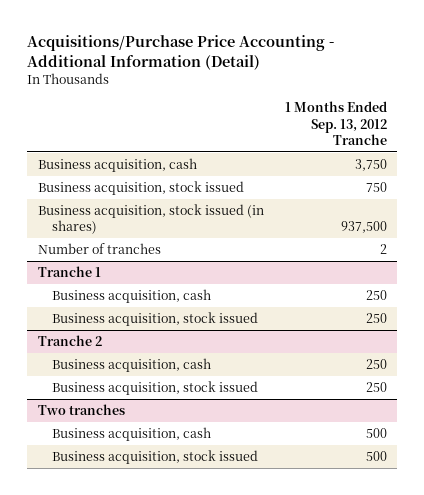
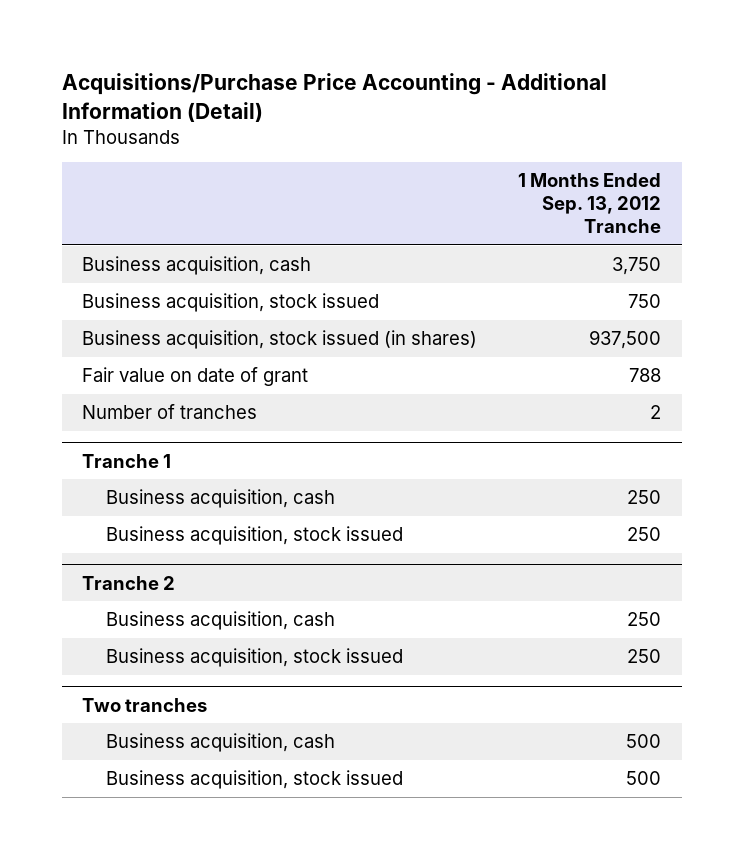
none -> [82,367,309,387] Fair value on date of grant

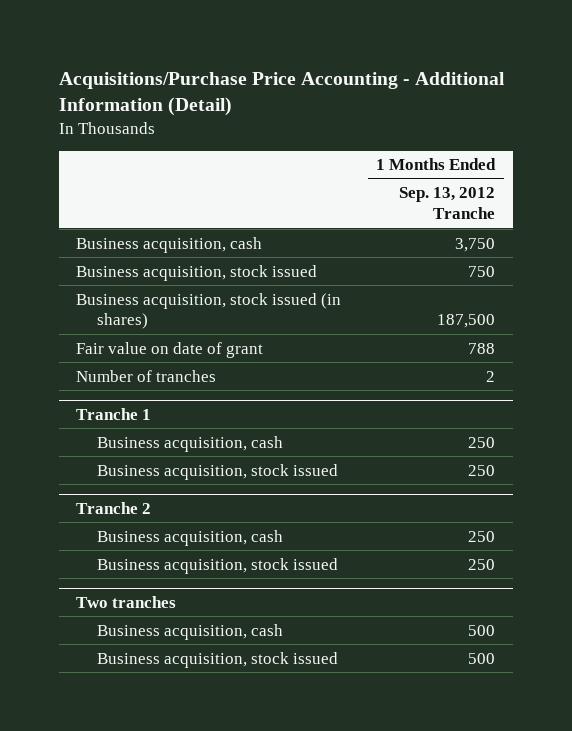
[589,330,662,350] 937,500 -> [437,314,496,329] 187,500

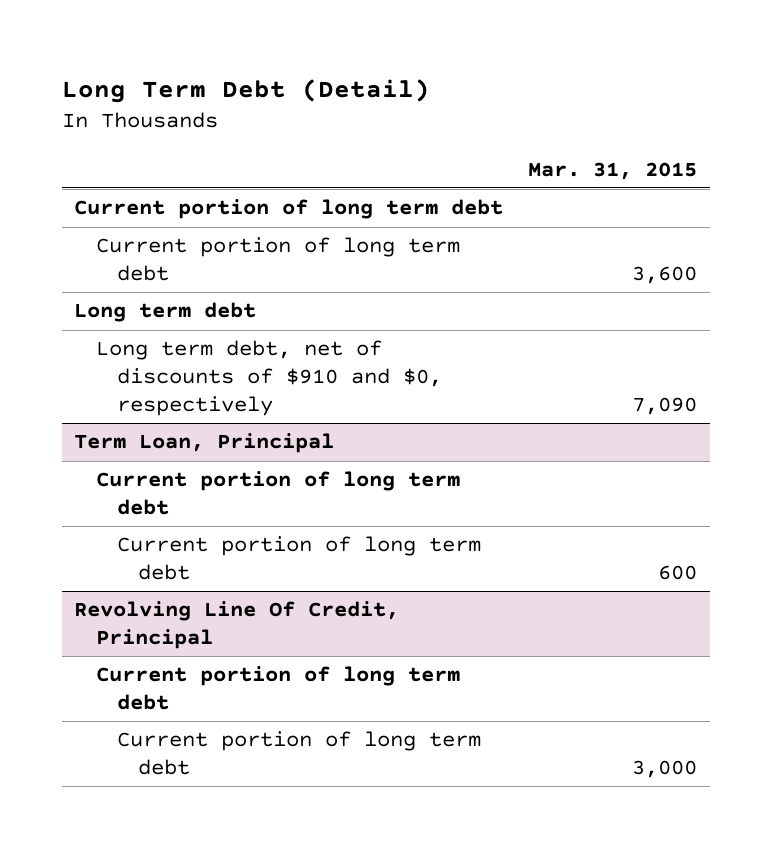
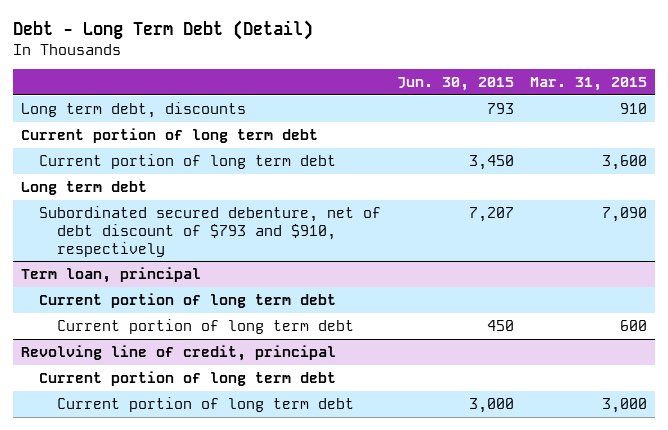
[61,78,430,103] Long Term Debt (Detail) -> [13,20,314,41] Debt - Long Term Debt (Detail)
none -> [396,76,514,91] Jun. 30, 2015
none -> [21,101,247,118] Long term debt, discounts
[95,340,442,416] Long term debt, net of discounts of $910 and $0, respectively -> [38,205,381,257] Subordinated secured debenture, net of debt discount of $793 and $910, respectively
[74,433,335,454] Term Loan, Principal -> [21,266,202,283] Term loan, principal
[74,601,400,650] Revolving Line Of Credit, Principal -> [21,344,337,361] Revolving line of credit, principal

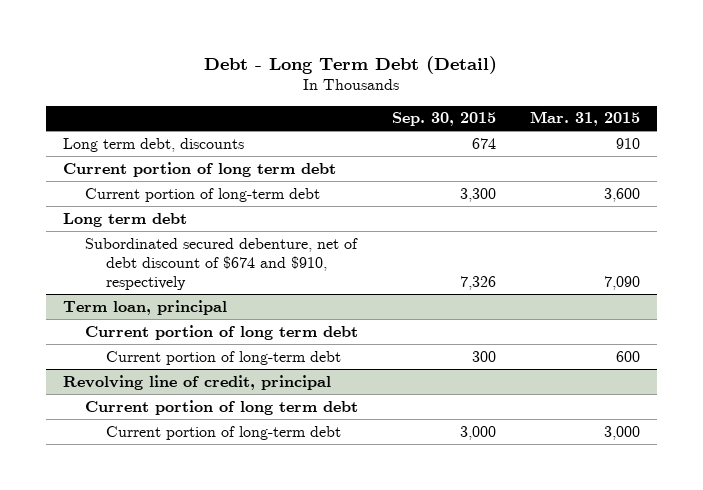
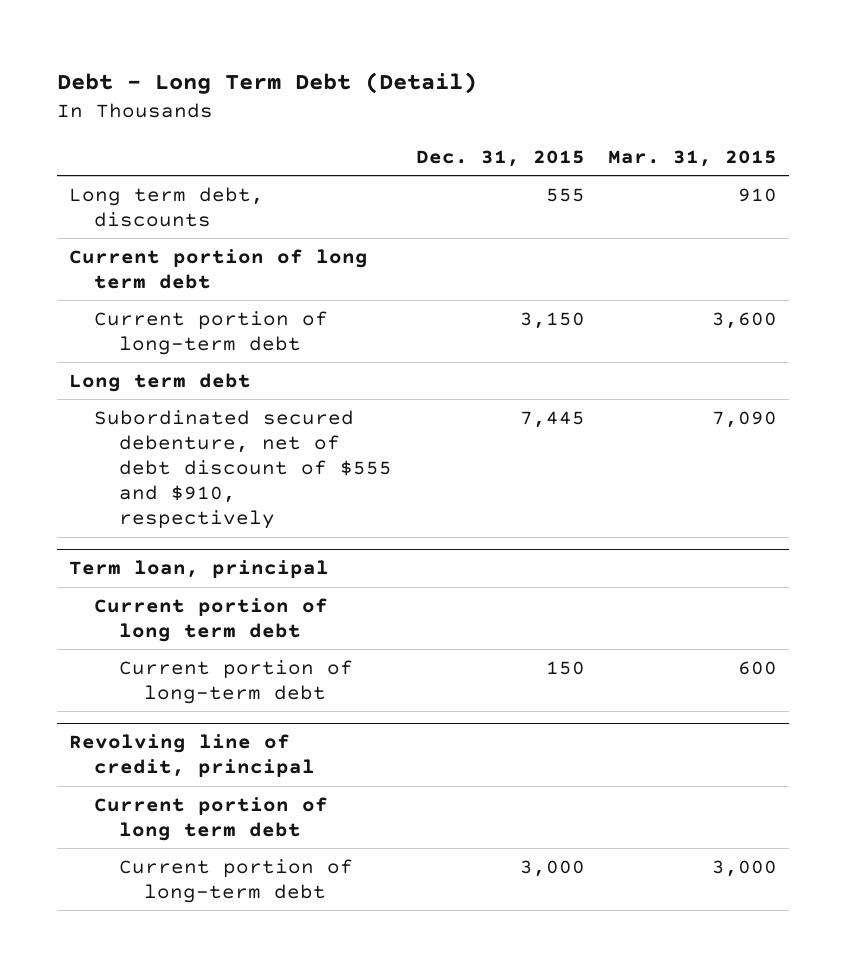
[391,112,496,127] Sep. 30, 2015 -> none
none -> [415,149,585,167] Dec. 31, 2015
[84,237,358,291] Subordinated secured debenture, net of debt discount of $674 and $910, respectively -> [93,409,393,530] Subordinated secured debenture, net of debt discount of $555 and $910, respectively

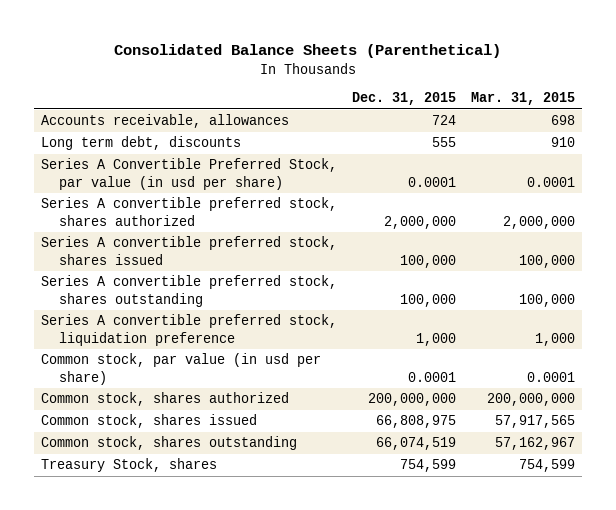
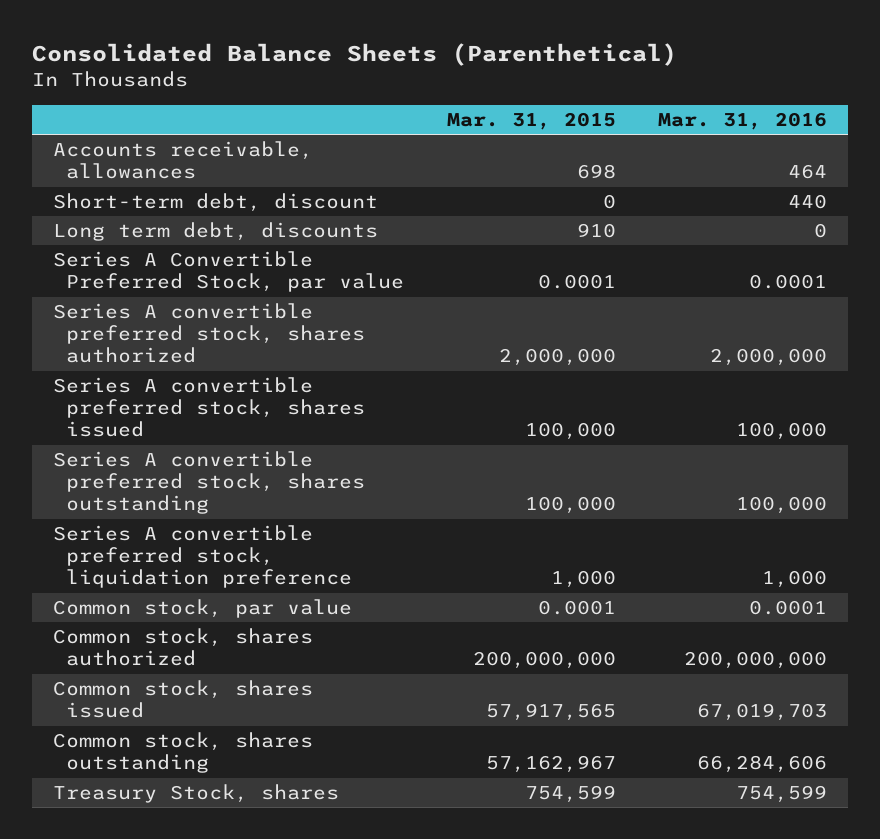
[351,92,456,106] Dec. 31, 2015 -> none
none -> [657,112,827,131] Mar. 31, 2016
none -> [52,193,378,213] Short-term debt, discount
[41,158,338,190] Series A Convertible Preferred Stock, par value (in usd per share) -> [52,251,405,293] Series A Convertible Preferred Stock, par value
[41,353,322,385] Common stock, par value (in usd per share) -> [52,599,352,619] Common stock, par value

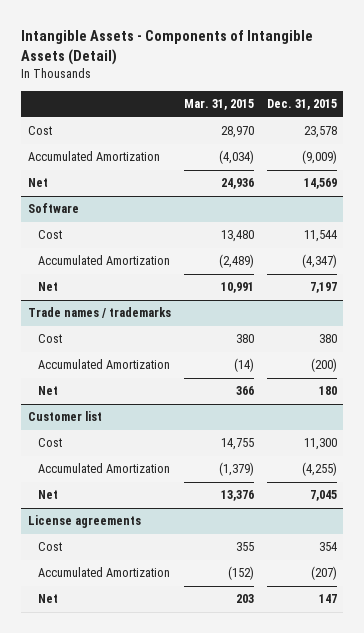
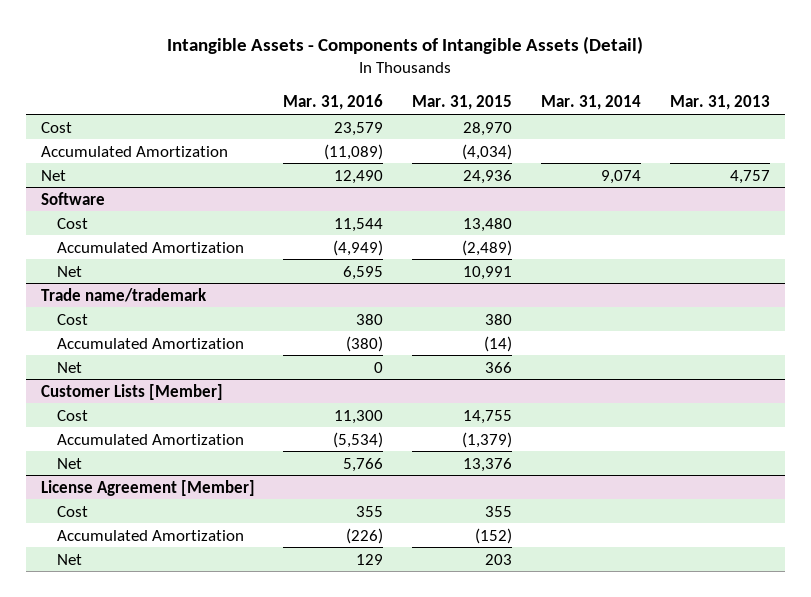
[266,99,337,111] Dec. 31, 2015 -> none
none -> [283,94,384,111] Mar. 31, 2016
none -> [541,95,642,111] Mar. 31, 2014
none -> [670,95,771,111] Mar. 31, 2013
[27,307,171,319] Trade names / trademarks -> [40,287,207,302] Trade name/trademark
[27,411,102,422] Customer list -> [40,383,223,400] Customer Lists [Member]
[27,515,141,529] License agreements -> [40,479,255,496] License Agreement [Member]

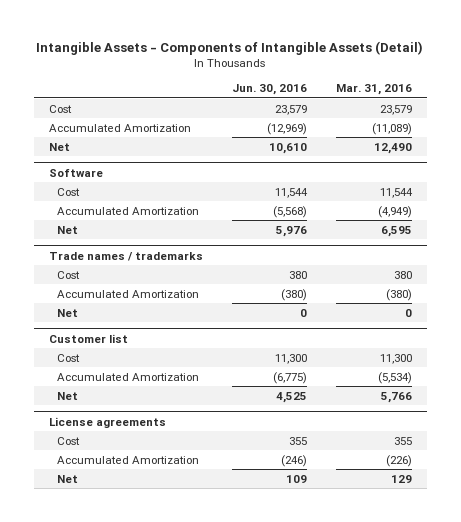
[412,95,513,111] Mar. 31, 2015 -> none
[541,95,642,111] Mar. 31, 2014 -> none
[670,95,771,111] Mar. 31, 2013 -> none
none -> [231,84,307,96] Jun. 30, 2016
[40,287,207,302] Trade name/trademark -> [48,251,203,261] Trade names / trademarks
[40,383,223,400] Customer Lists [Member] -> [48,333,128,343] Customer list
[40,479,255,496] License Agreement [Member] -> [48,416,166,428] License agreements

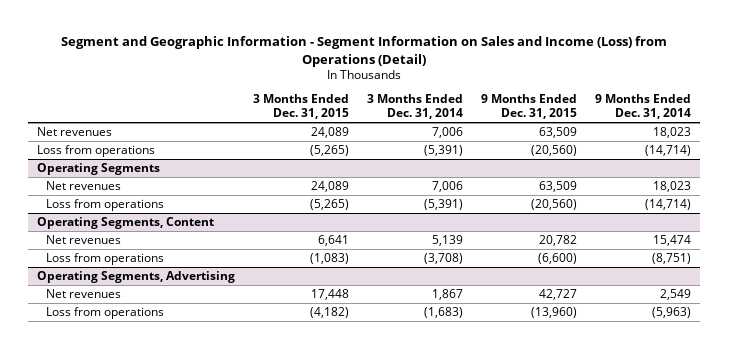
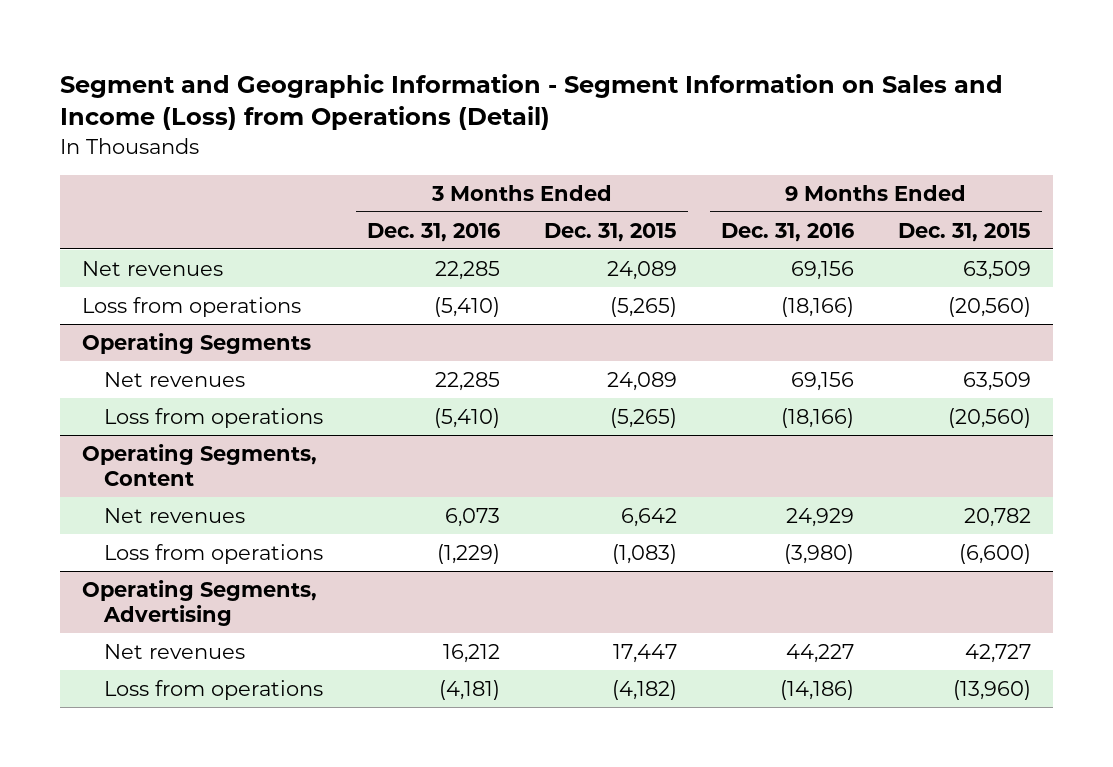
[367,94,464,120] 3 Months Ended Dec. 31, 2014 -> none
[595,94,692,120] 9 Months Ended Dec. 31, 2014 -> none
none -> [367,222,501,242] Dec. 31, 2016
none -> [720,222,854,242] Dec. 31, 2016
[318,235,350,247] 6,641 -> [621,507,678,527] 6,642
[311,289,350,301] 17,448 -> [613,643,678,663] 17,447

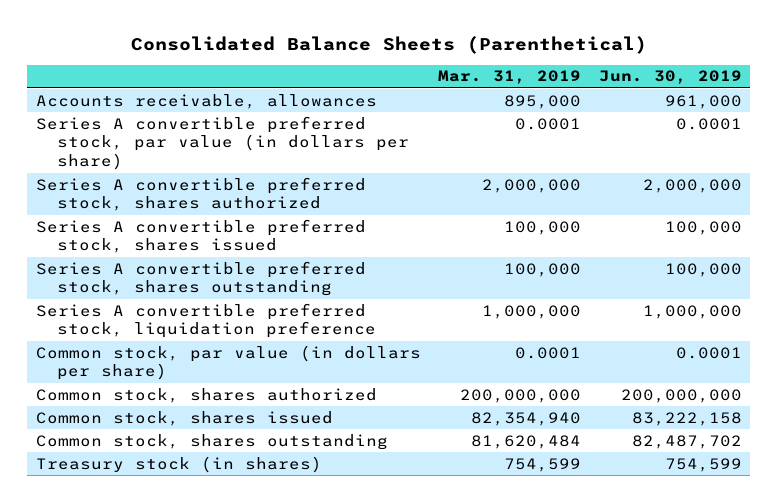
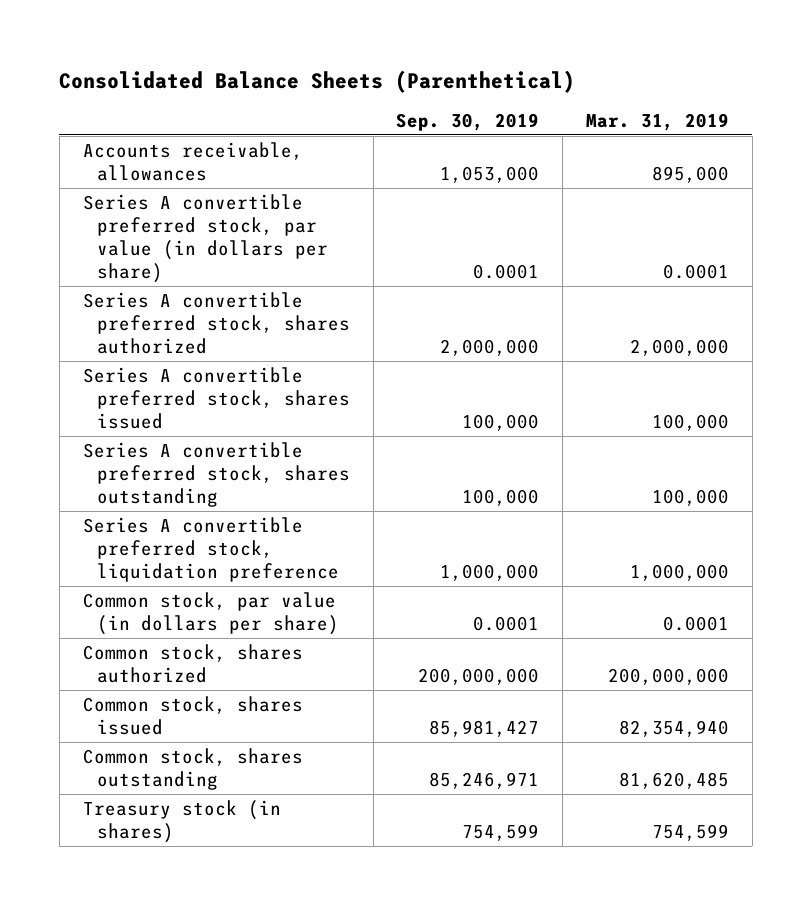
[598,70,742,85] Jun. 30, 2019 -> none
none -> [396,112,540,131] Sep. 30, 2019
[471,434,582,449] 81,620,484 -> [619,771,730,789] 81,620,485

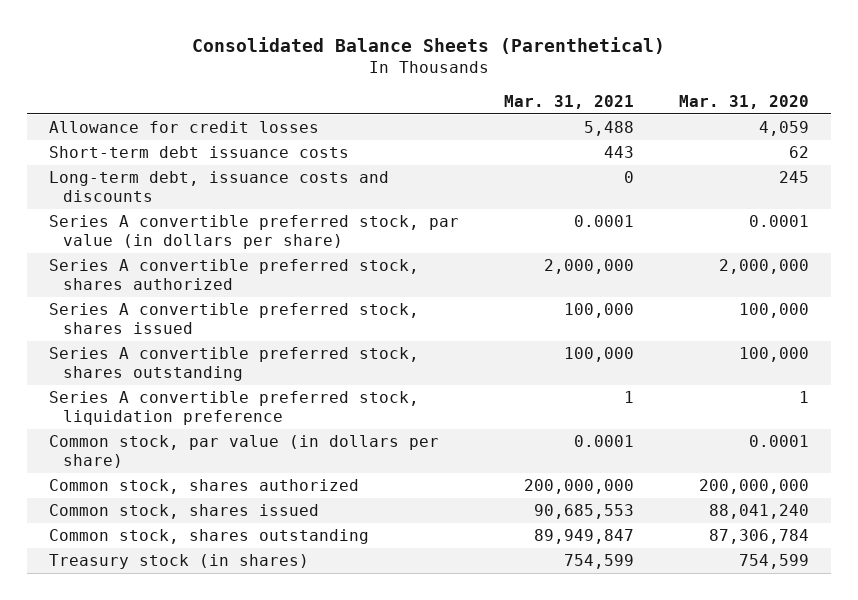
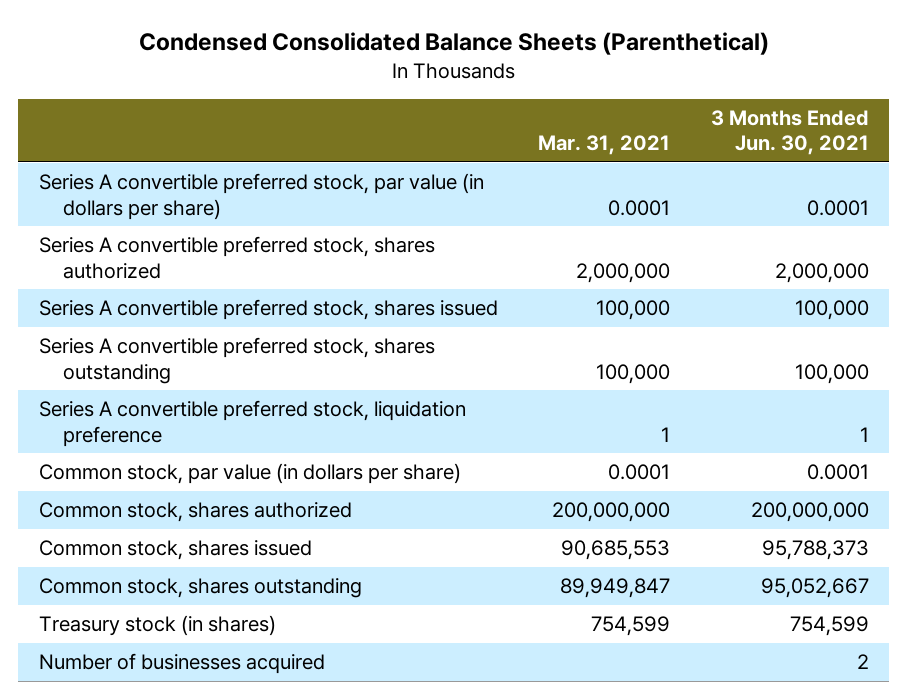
[192,36,666,54] Consolidated Balance Sheets (Parenthetical) -> [138,32,769,56] Condensed Consolidated Balance Sheets (Parenthetical)
[678,94,809,109] Mar. 31, 2020 -> none
none -> [710,109,869,156] 3 Months Ended Jun. 30, 2021
[49,121,320,134] Allowance for credit losses -> none
[49,146,350,159] Short-term debt issuance costs -> none
[49,171,390,203] Long-term debt, issuance costs and discounts -> none
none -> [38,653,325,675] Number of businesses acquired

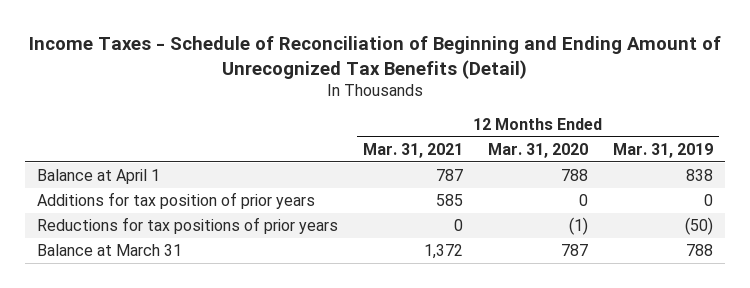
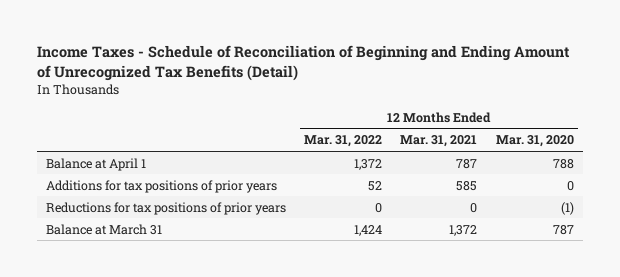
[612,142,713,158] Mar. 31, 2019 -> none
none -> [304,135,383,148] Mar. 31, 2022
[37,192,316,210] Additions for tax position of prior years -> [46,179,278,193] Additions for tax positions of prior years

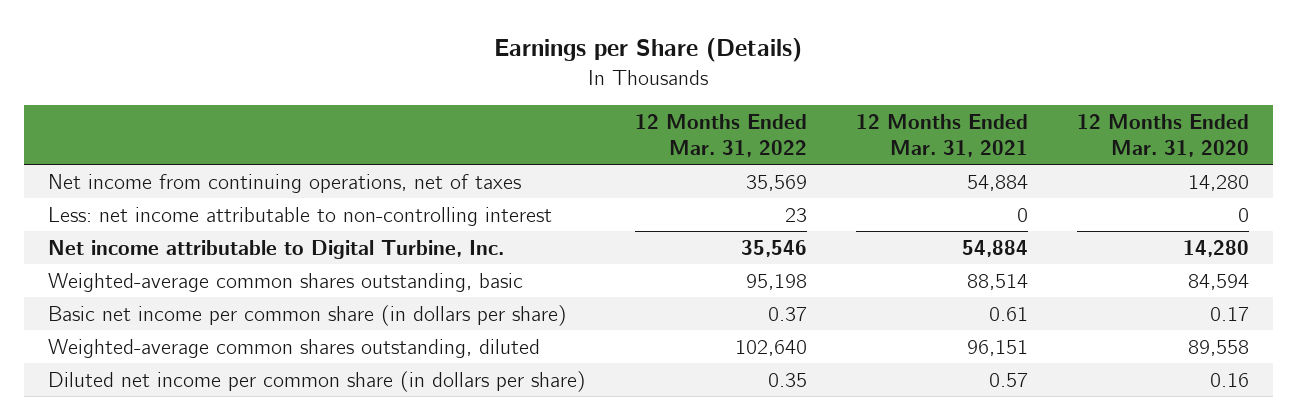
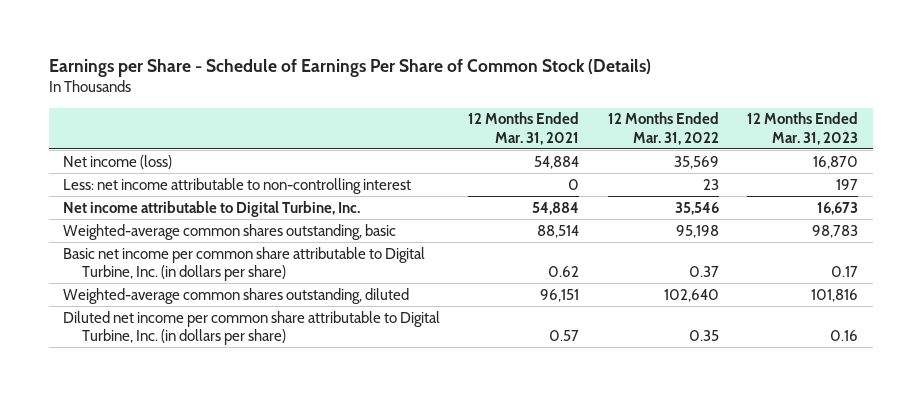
[494,38,803,63] Earnings per Share (Details) -> [48,59,651,78] Earnings per Share - Schedule of Earnings Per Share of Common Stock (Details)
[1076,114,1249,158] 12 Months Ended Mar. 31, 2020 -> none
none -> [747,112,859,145] 12 Months Ended Mar. 31, 2023
[48,173,522,193] Net income from continuing operations, net of taxes -> [62,154,172,169] Net income (loss)
[48,304,568,326] Basic net income per common share (in dollars per share) -> [62,246,425,282] Basic net income per common share attributable to Digital Turbine, Inc. (in dollars per share)
[988,306,1028,321] 0.61 -> [548,266,580,278] 0.62
[48,370,587,392] Diluted net income per common share (in dollars per share) -> [62,310,440,346] Diluted net income per common share attributable to Digital Turbine, Inc. (in dollars per share)

